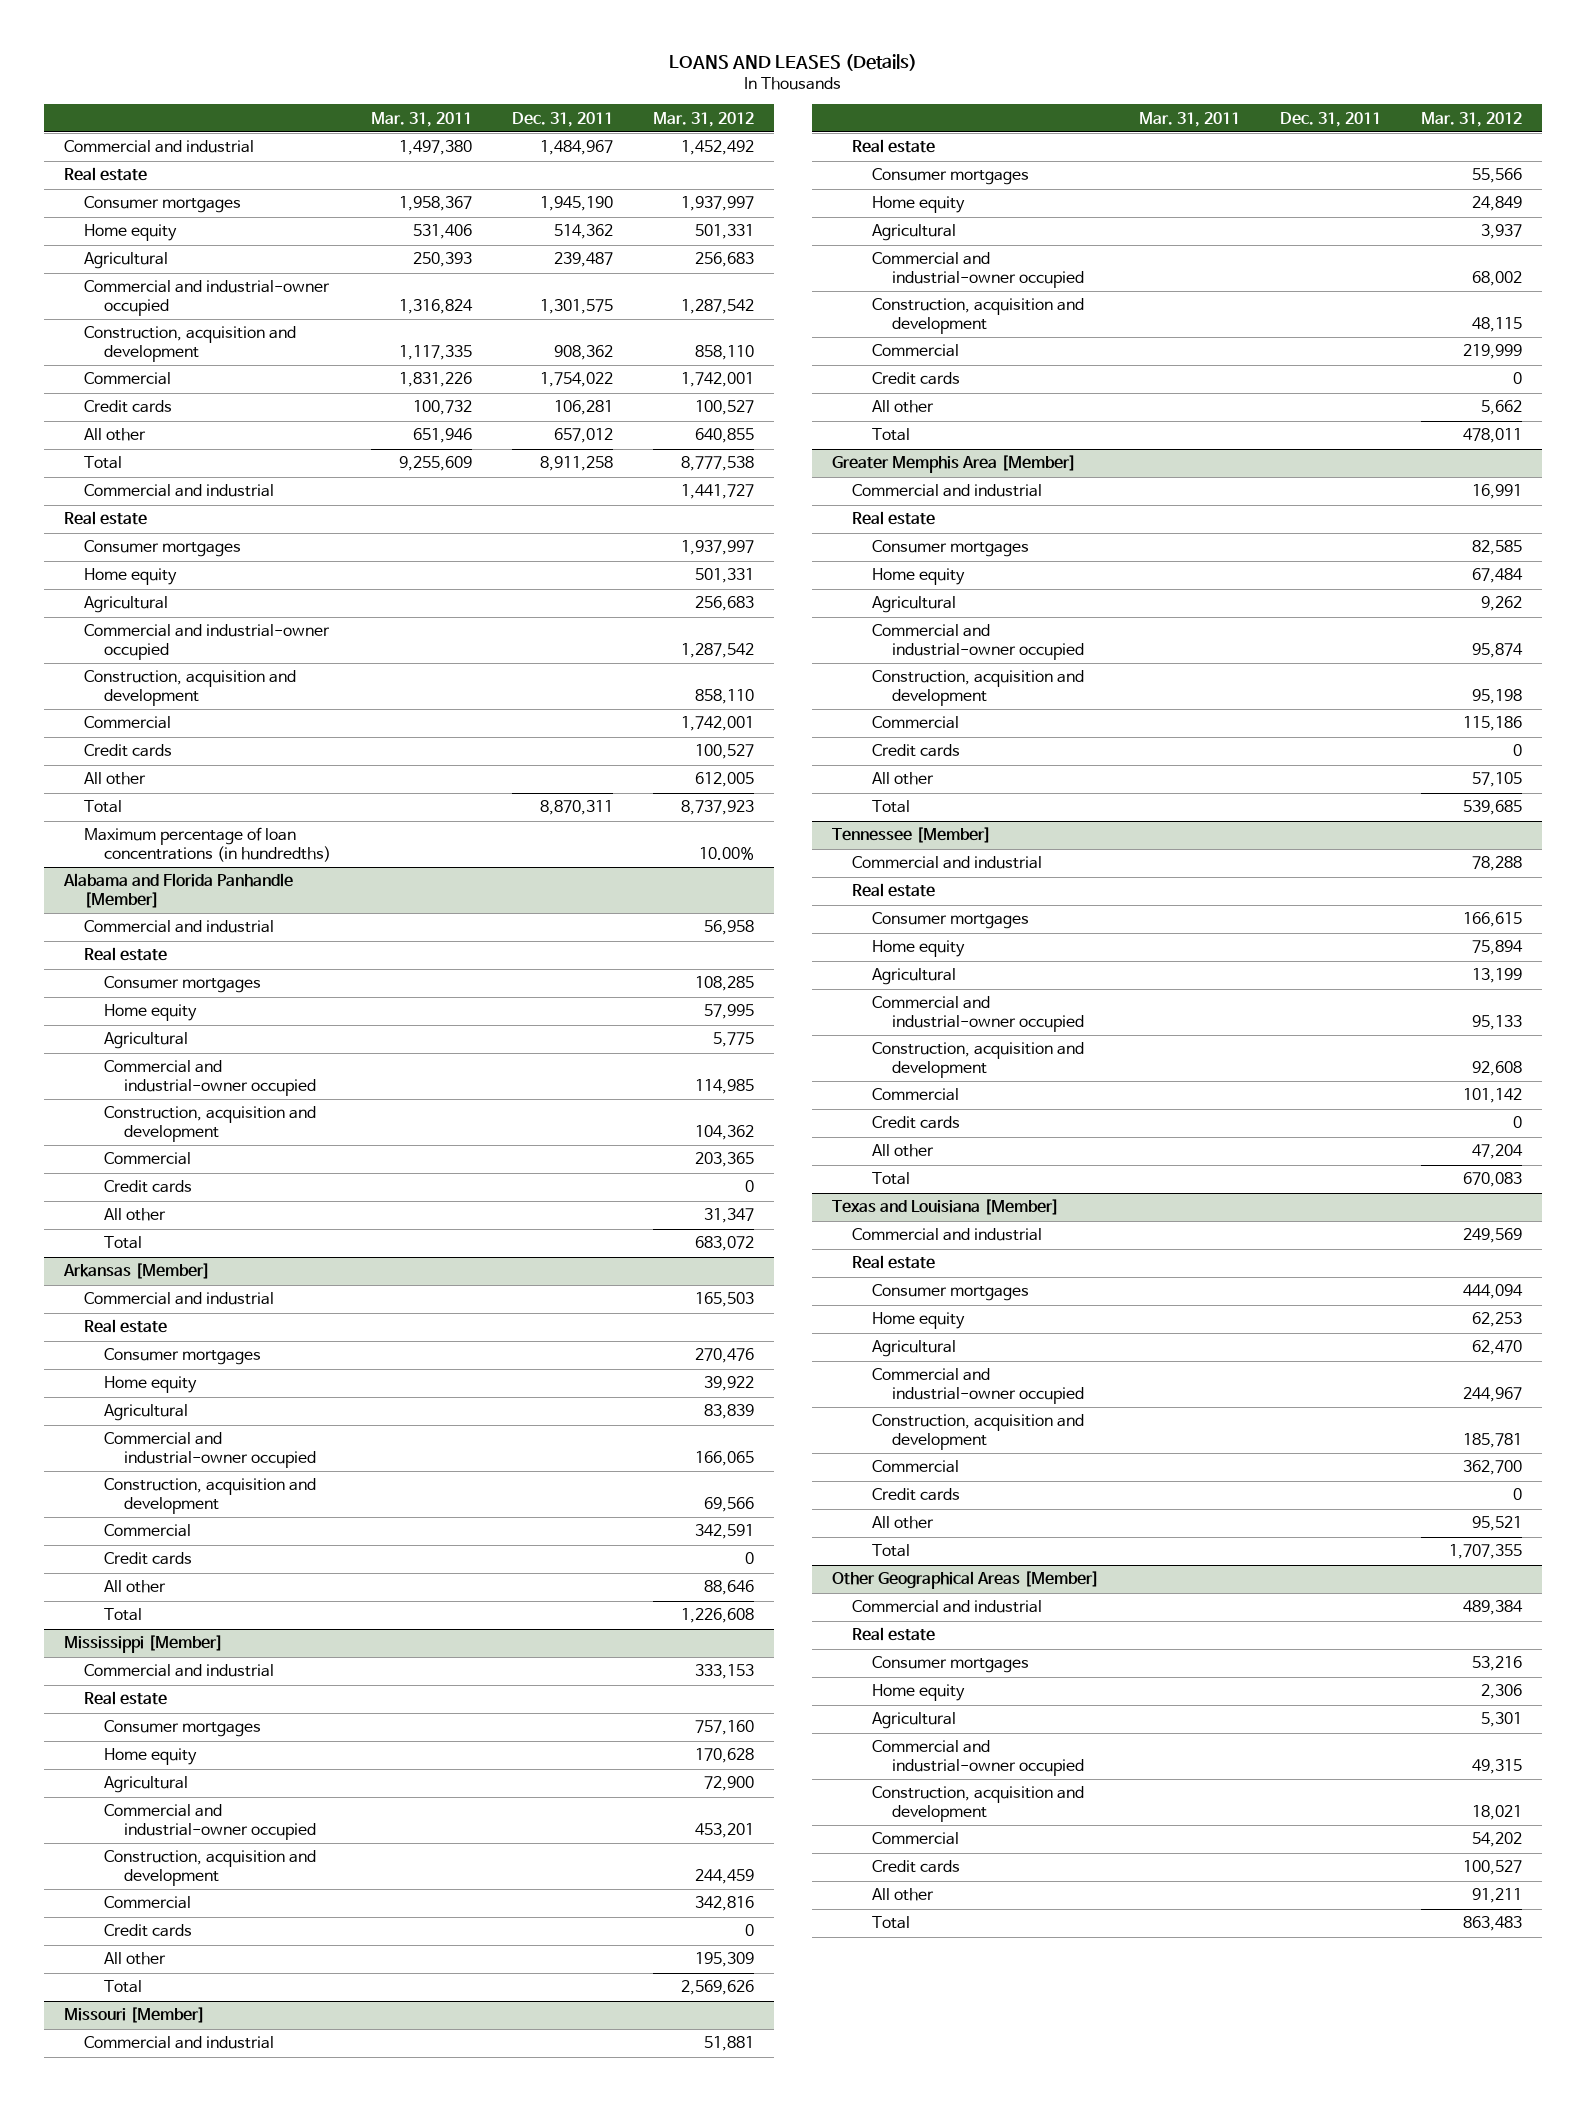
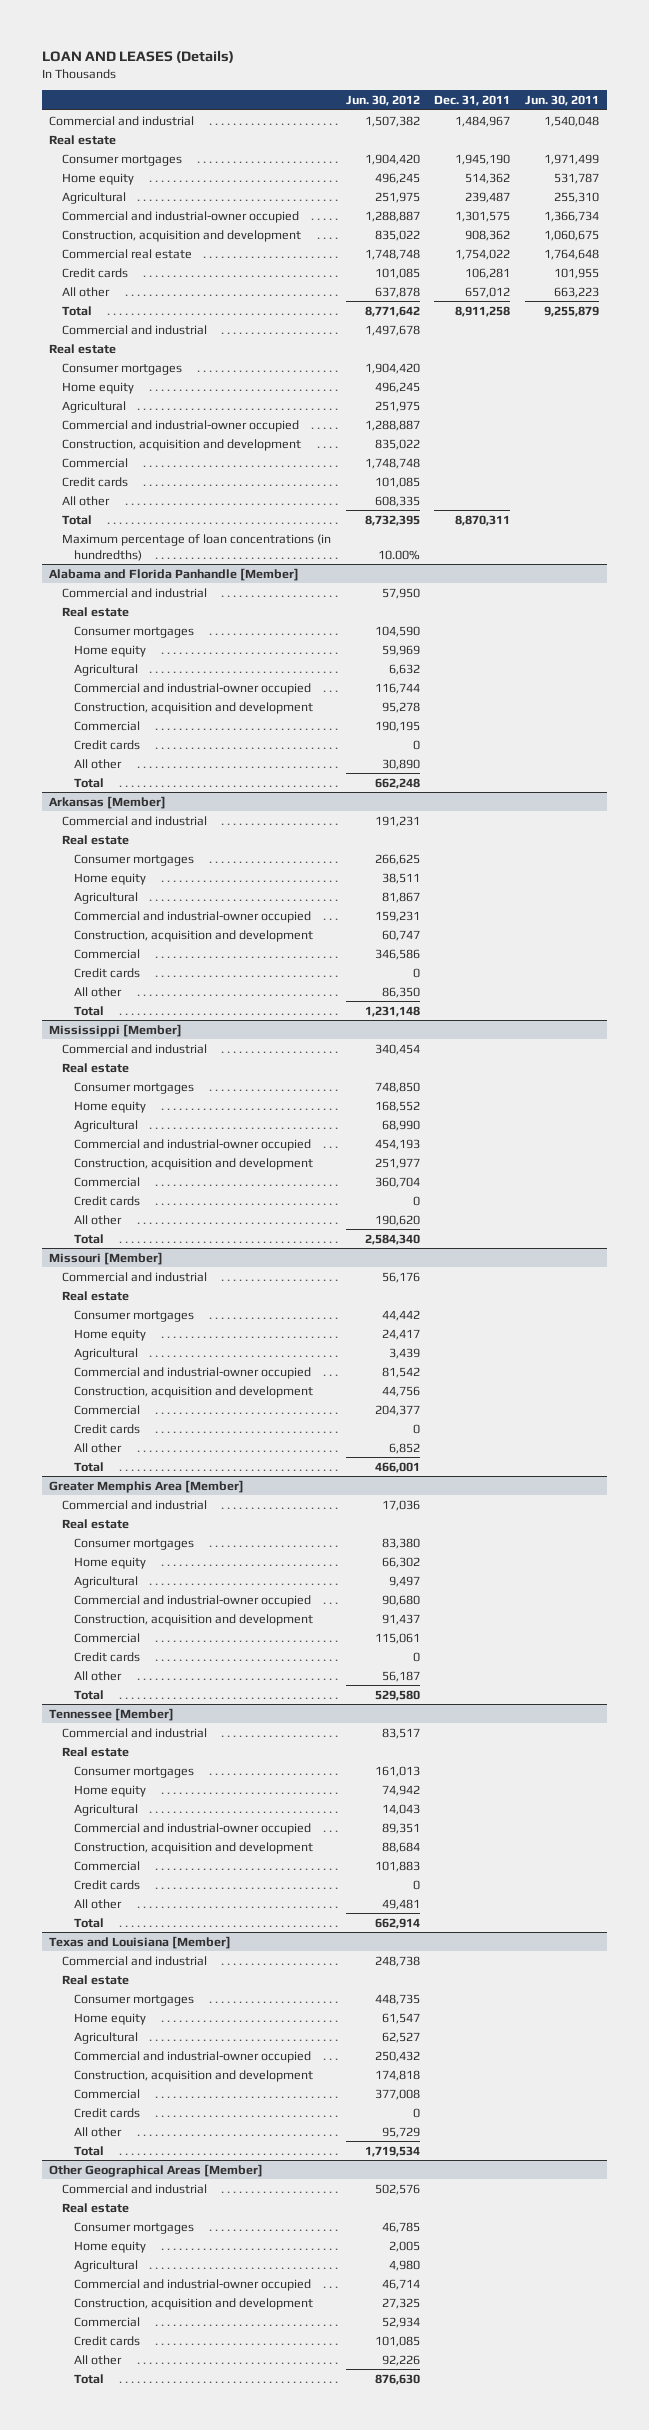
[669,54,918,72] LOANS AND LEASES (Details) -> [41,50,234,64] LOAN AND LEASES (Details)
[371,111,473,127] Mar. 31, 2011 -> none
[652,111,754,127] Mar. 31, 2012 -> none
none -> [345,94,420,106] Jun. 30, 2012
none -> [525,94,600,106] Jun. 30, 2011
[84,372,172,386] Commercial -> [61,248,192,259] Commercial real estate

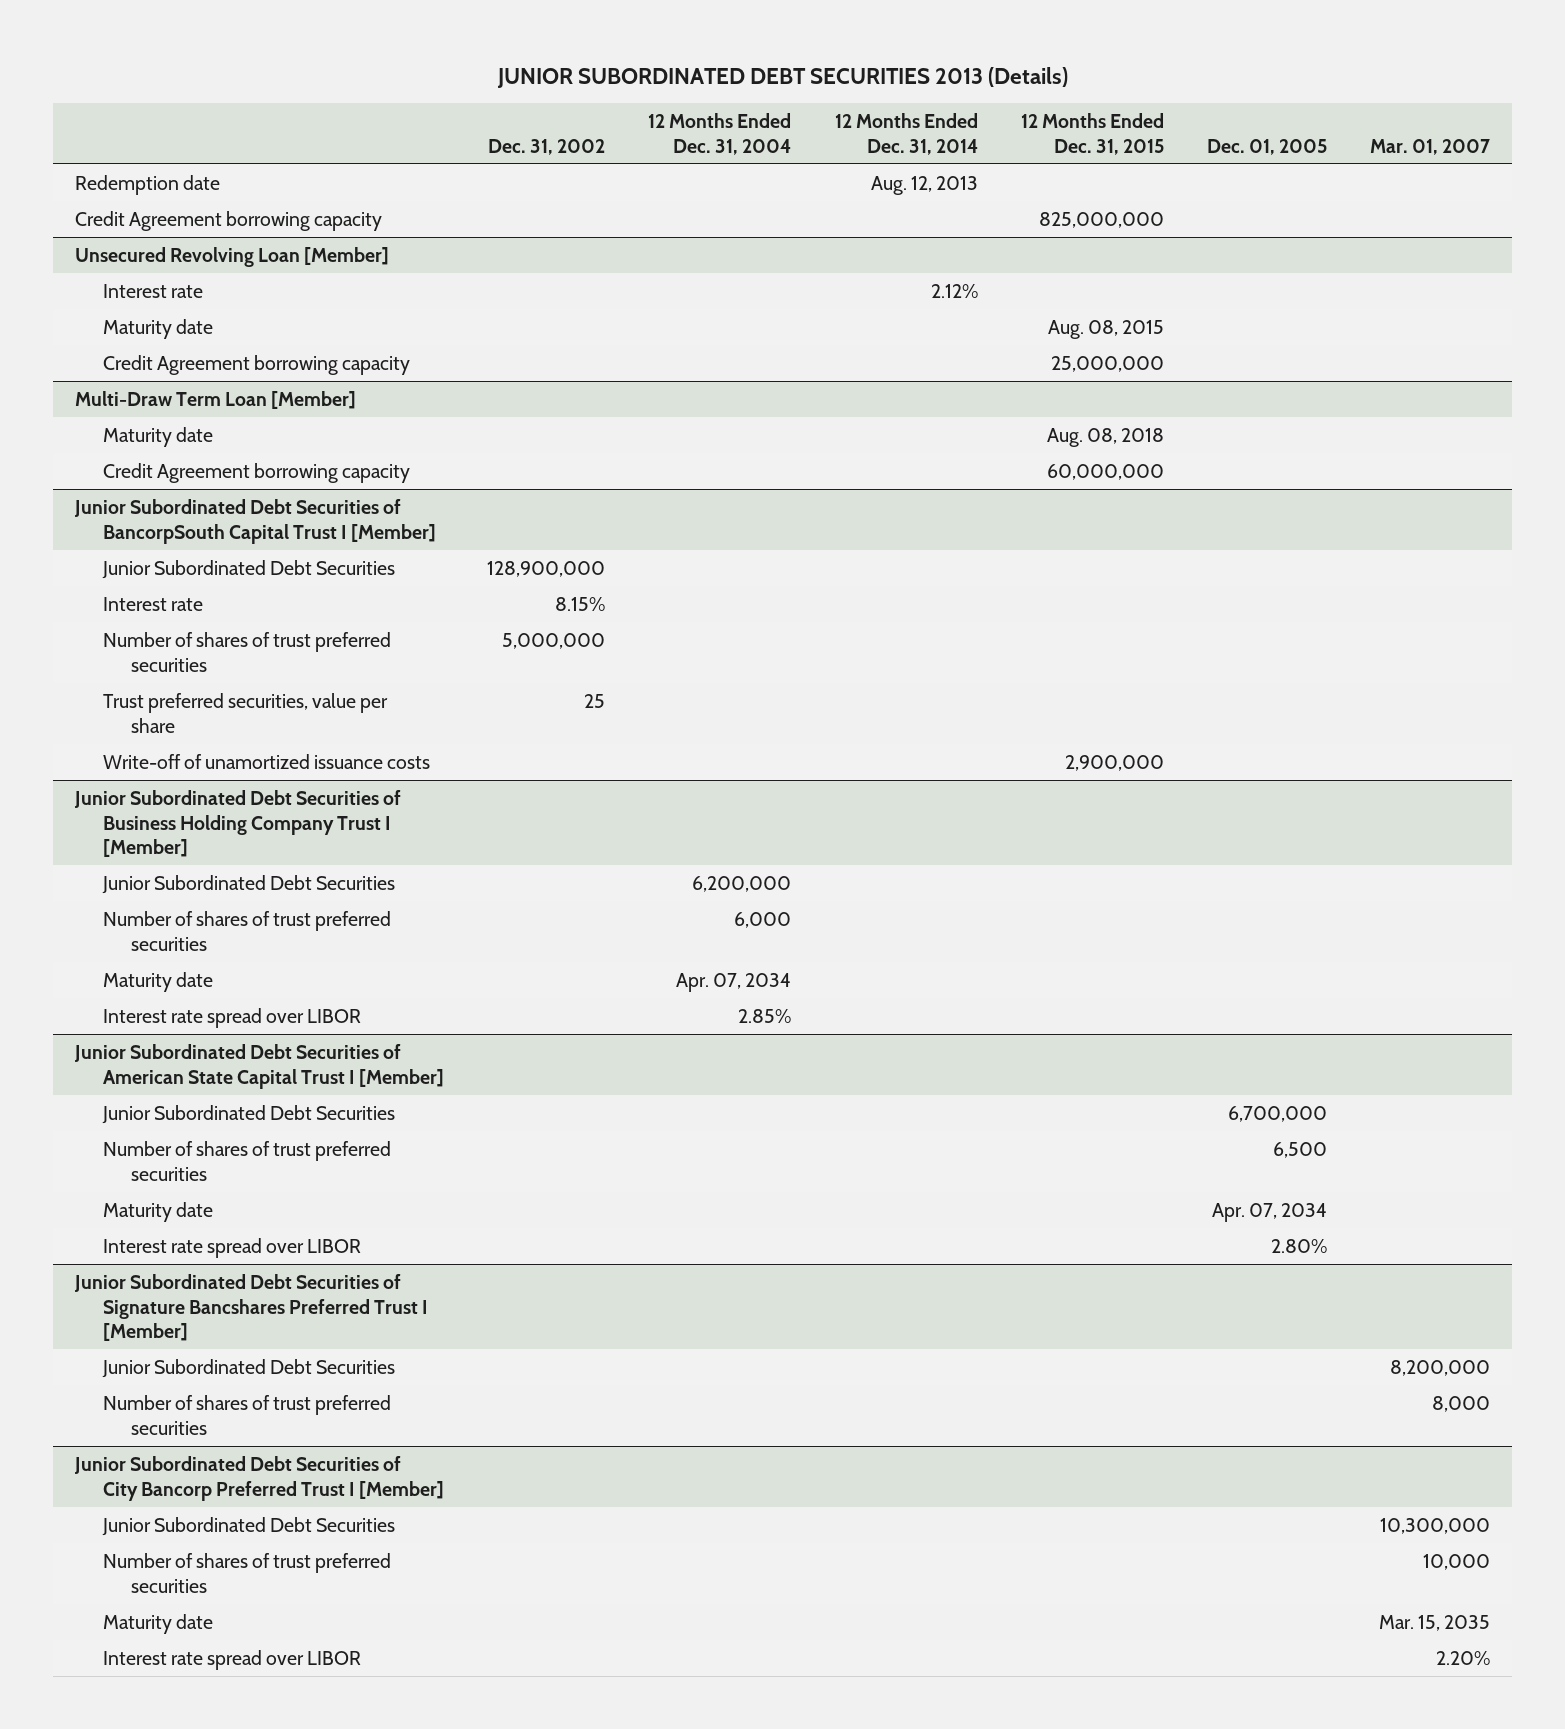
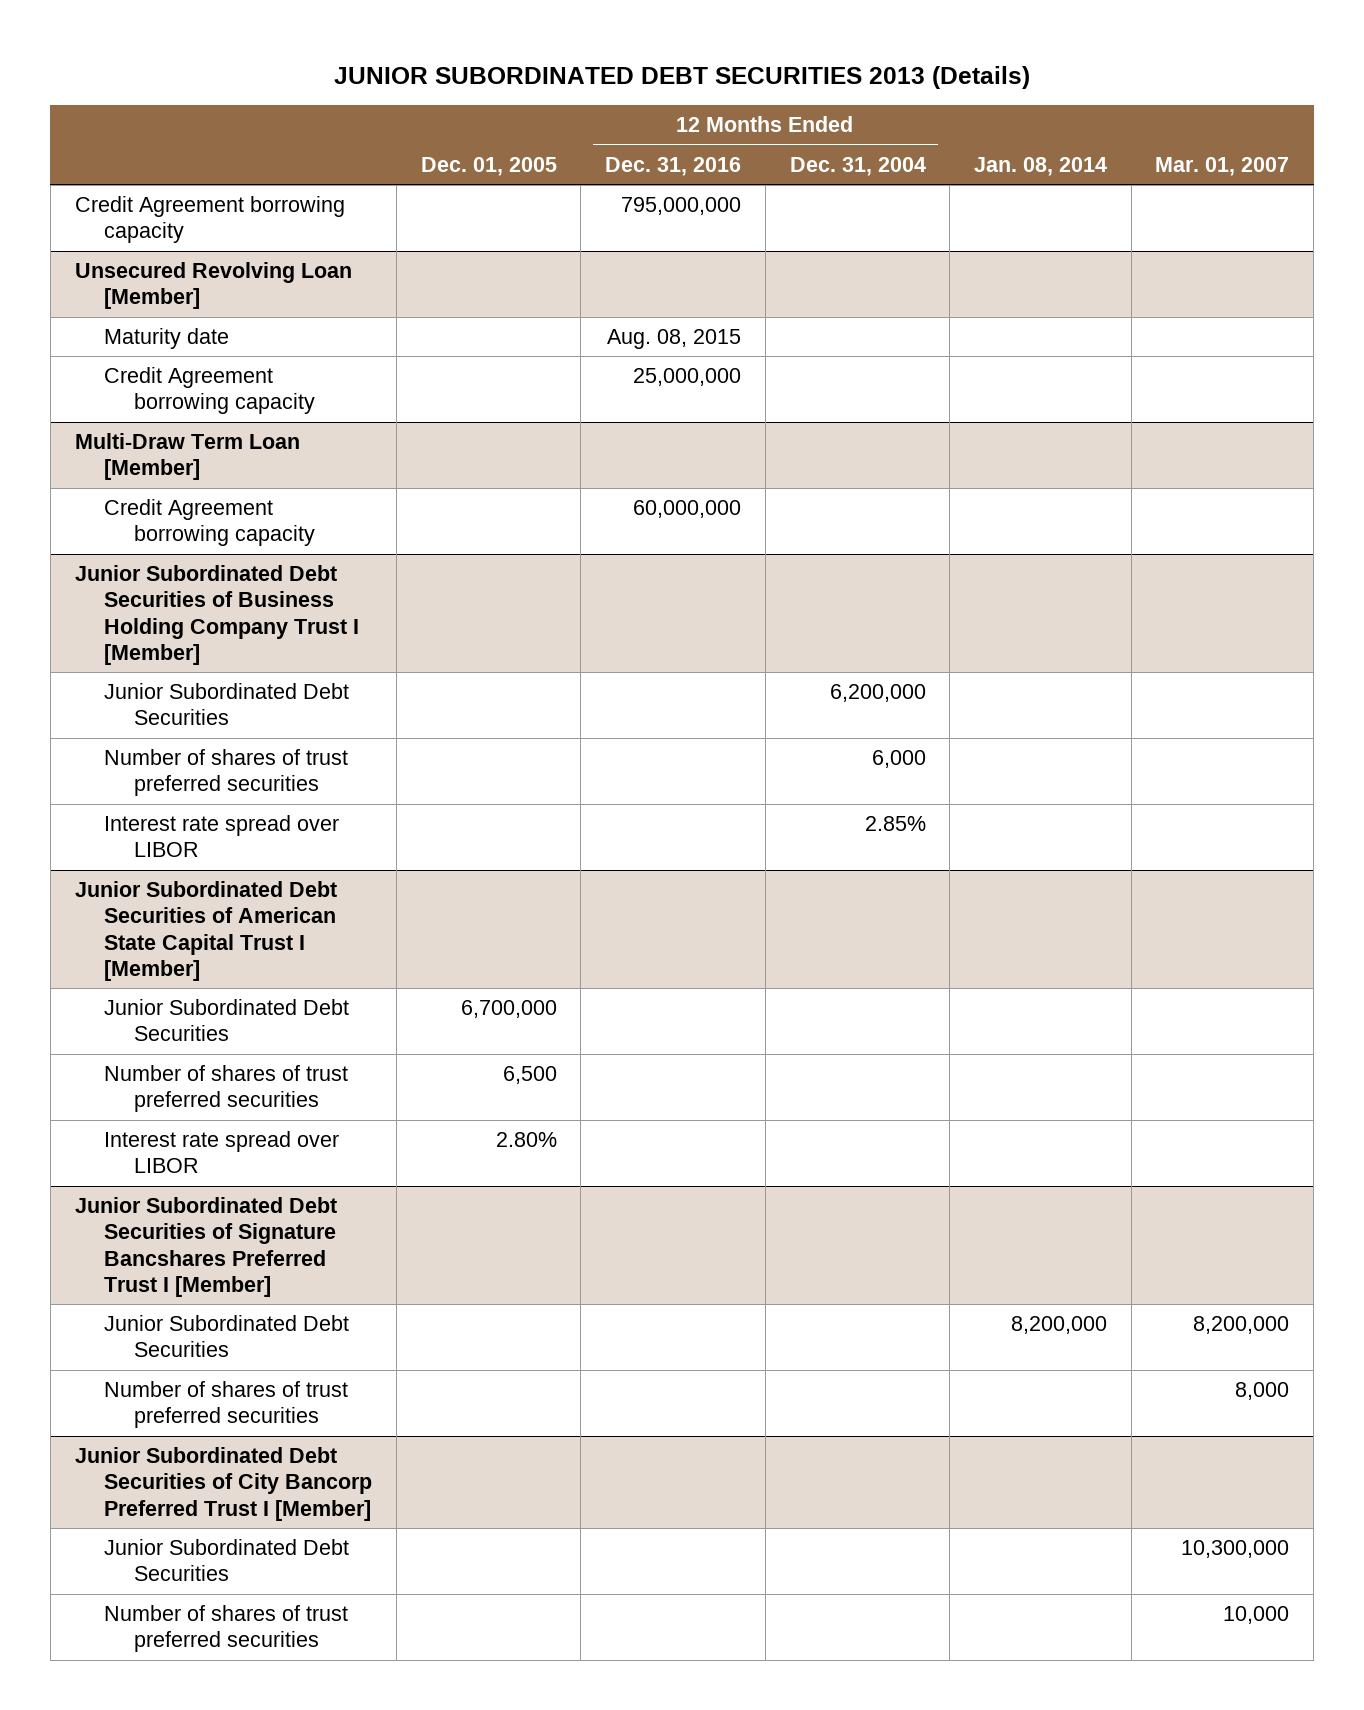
[488,138,606,155] Dec. 31, 2002 -> none
[834,113,978,155] 12 Months Ended Dec. 31, 2014 -> none
[1020,113,1164,155] 12 Months Ended Dec. 31, 2015 -> none
none -> [605,156,742,176] Dec. 31, 2016
none -> [973,156,1107,176] Jan. 08, 2014
[75,174,221,195] Redemption date -> none
[102,283,203,298] Interest rate -> none
[102,426,213,447] Maturity date -> none
[74,498,436,544] Junior Subordinated Debt Securities of BancorpSouth Capital Trust I [Member] -> none
[101,559,395,579] Junior Subordinated Debt Securities -> none
[102,596,203,611] Interest rate -> none
[102,631,391,672] Number of shares of trust preferred securities -> none
[102,692,388,733] Trust preferred securities, value per share -> none
[102,753,430,769] Write-off of unamortized issuance costs -> none
[102,971,213,992] Maturity date -> none
[102,1201,213,1222] Maturity date -> none
[102,1613,213,1634] Maturity date -> none
[102,1649,361,1670] Interest rate spread over LIBOR -> none

